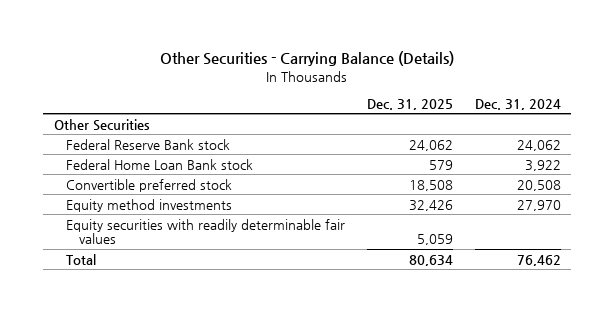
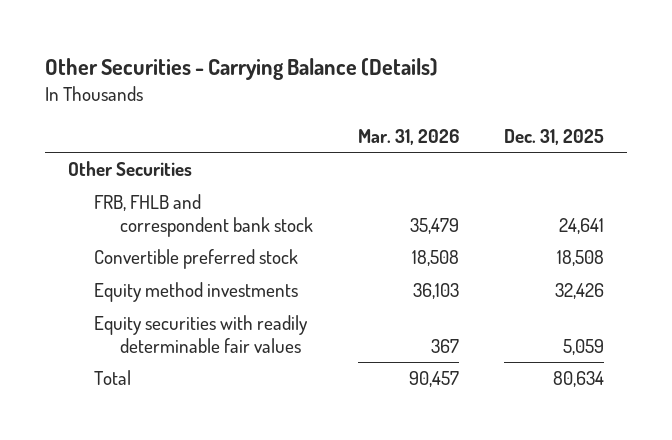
[474,99,561,111] Dec. 31, 2024 -> none
none -> [357,129,459,146] Mar. 31, 2026
[66,138,231,150] Federal Reserve Bank stock -> none
[66,158,254,170] Federal Home Loan Bank stock -> none
none -> [93,194,313,238] FRB, FHLB and correspondent bank stock

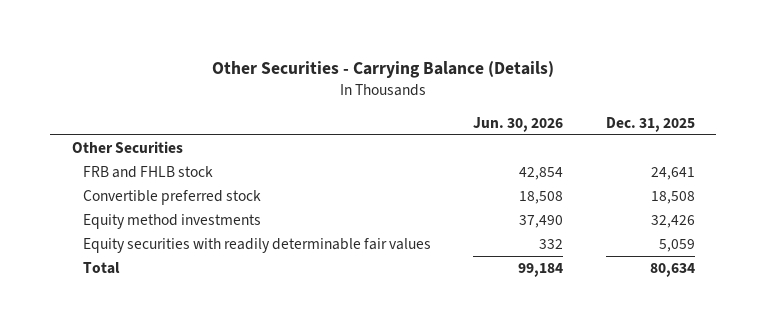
[357,129,459,146] Mar. 31, 2026 -> none
none -> [473,116,564,132] Jun. 30, 2026
[93,194,313,238] FRB, FHLB and correspondent bank stock -> [83,166,214,179] FRB and FHLB stock

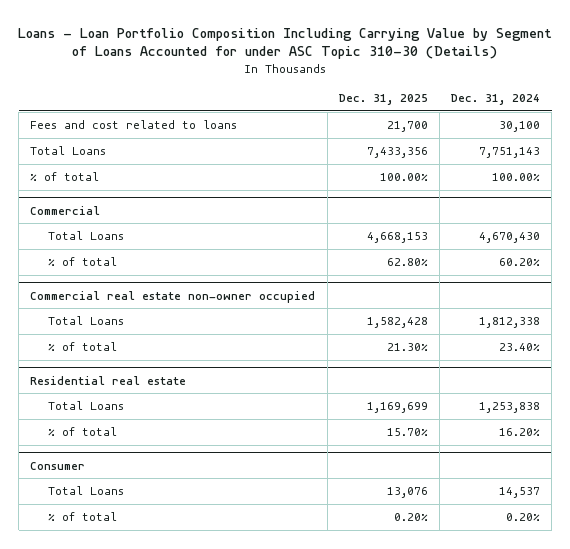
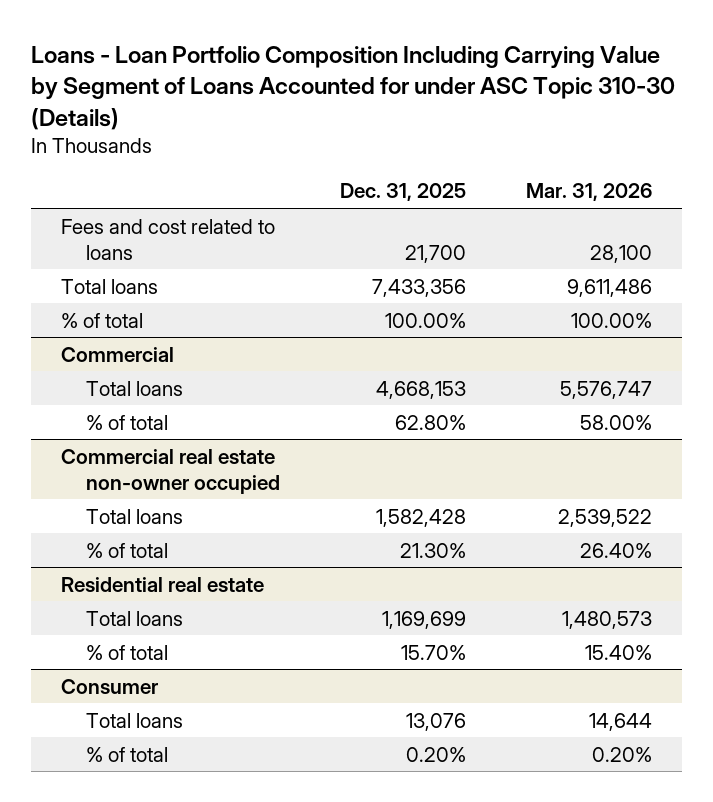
[451,94,541,106] Dec. 31, 2024 -> none
none -> [526,183,653,202] Mar. 31, 2026
[30,145,107,155] Total Loans -> [60,278,158,294] Total loans
[48,230,125,240] Total Loans -> [86,380,184,396] Total loans
[48,315,125,325] Total Loans -> [86,508,184,524] Total loans
[48,400,125,410] Total Loans -> [86,610,184,626] Total loans
[48,485,125,495] Total Loans -> [86,712,184,728] Total loans

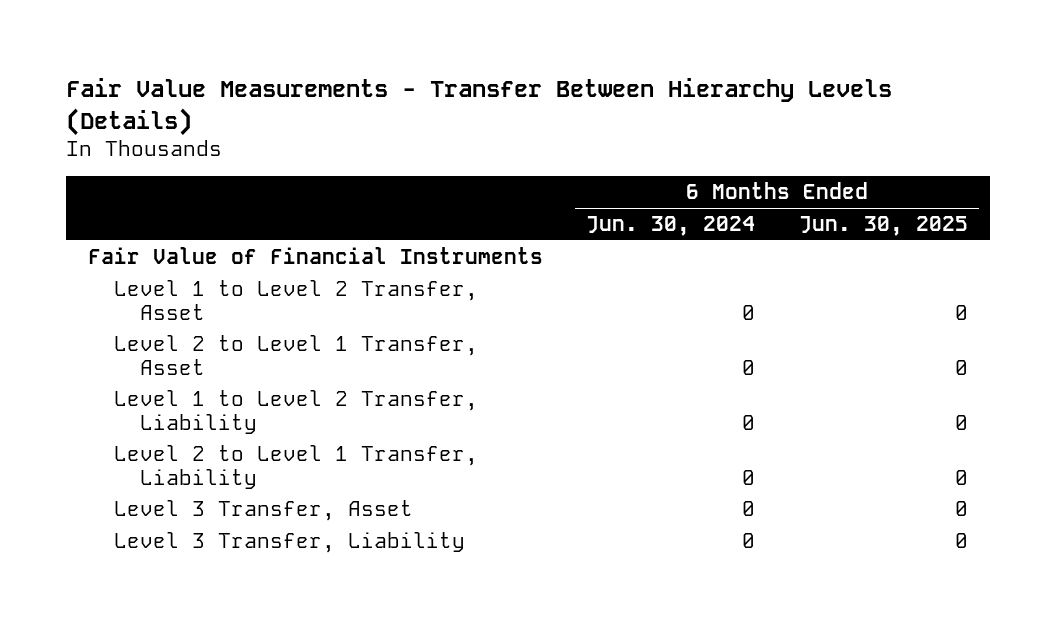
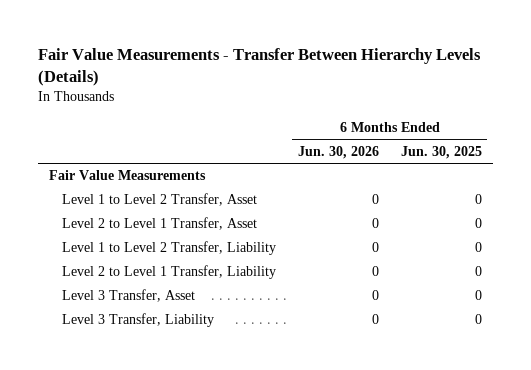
[586,215,756,236] Jun. 30, 2024 -> none
none -> [297,145,379,159] Jun. 30, 2026
[87,246,543,264] Fair Value of Financial Instruments -> [49,170,207,181] Fair Value Measurements

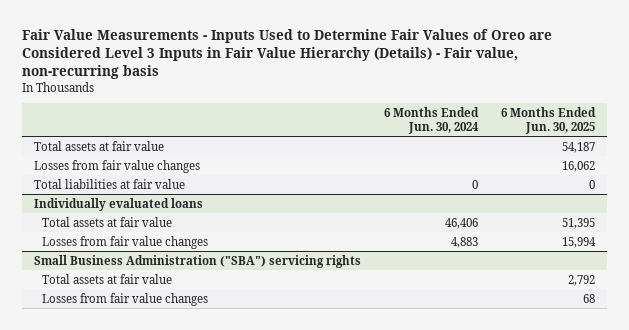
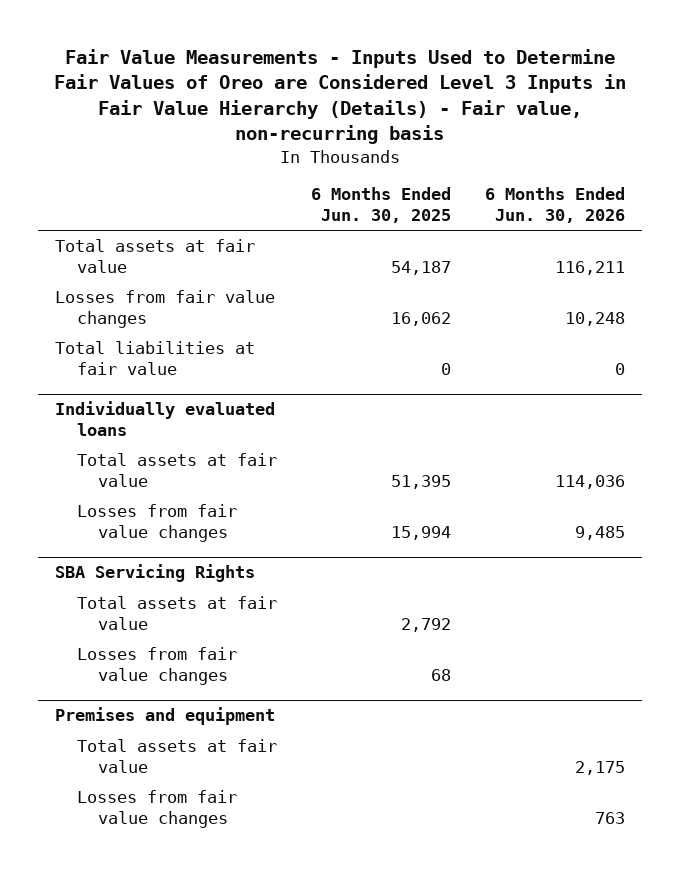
[384,106,480,134] 6 Months Ended Jun. 30, 2024 -> none
none -> [485,187,626,223] 6 Months Ended Jun. 30, 2026
[33,254,361,268] Small Business Administration ("SBA") servicing rights -> [55,564,256,583] SBA Servicing Rights
none -> [55,707,276,726] Premises and equipment
none -> [76,739,277,773] Total assets at fair value
none -> [76,790,237,828] Losses from fair value changes

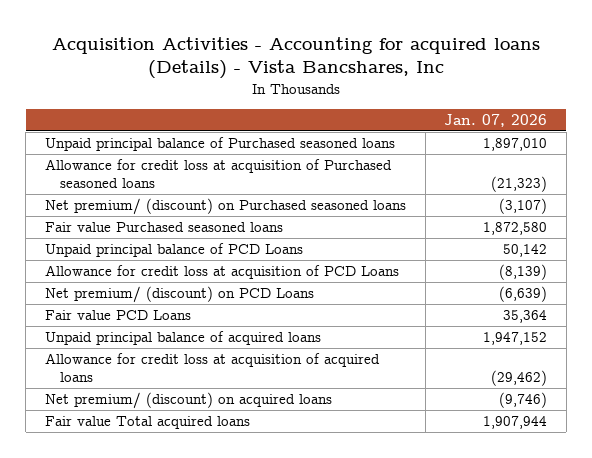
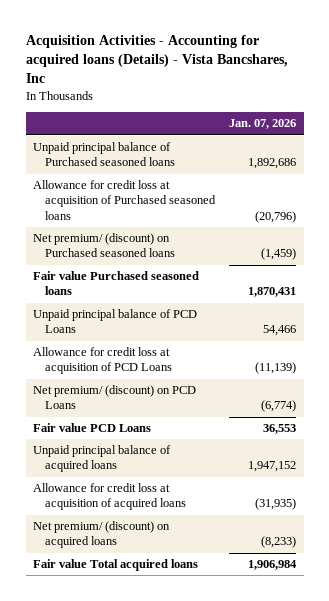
[483,138,548,152] 1,897,010 -> [248,158,297,170] 1,892,686
[491,176,548,193] (21,323) -> [255,210,297,223] (20,796)
[499,198,548,215] (3,107) -> [261,248,297,261] (1,459)
[483,222,548,236] 1,872,580 -> [248,287,297,298] 1,870,431
[503,244,548,258] 50,142 -> [263,325,297,337] 54,466
[499,264,548,281] (8,139) -> [255,362,297,375] (11,139)
[499,286,548,303] (6,639) -> [261,400,297,413] (6,774)
[503,310,548,324] 35,364 -> [263,424,297,435] 36,553
[491,370,548,387] (29,462) -> [255,498,297,511] (31,935)
[499,392,548,409] (9,746) -> [261,536,297,549] (8,233)
[483,416,548,430] 1,907,944 -> [248,560,298,571] 1,906,984

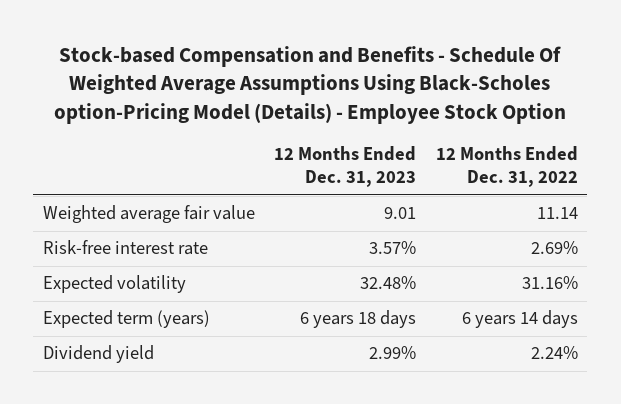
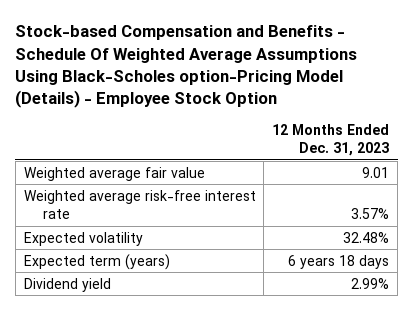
[435,146,578,188] 12 Months Ended Dec. 31, 2022 -> none
[43,240,209,256] Risk-free interest rate -> [23,189,256,220] Weighted average risk-free interest rate

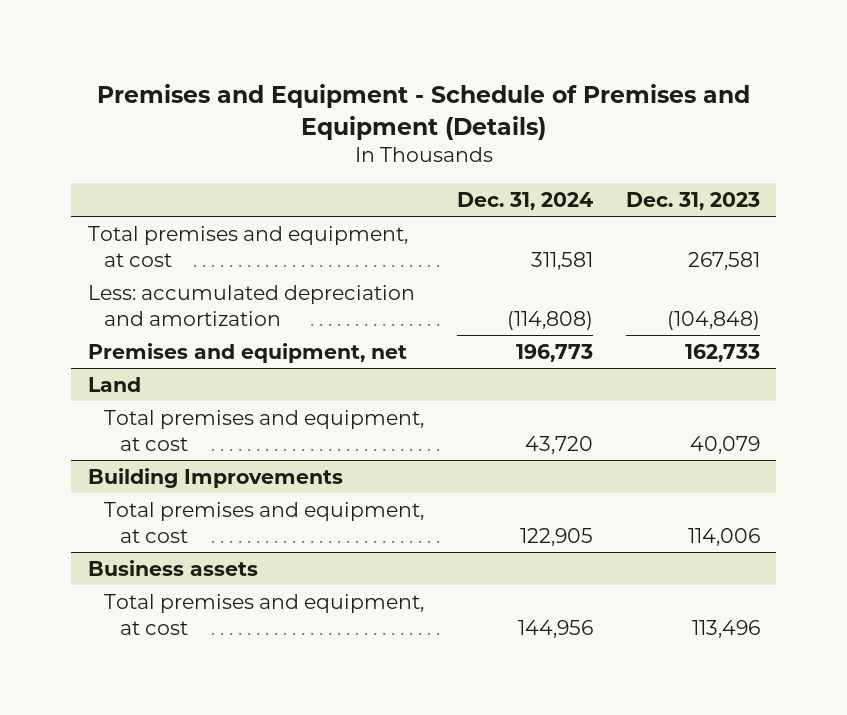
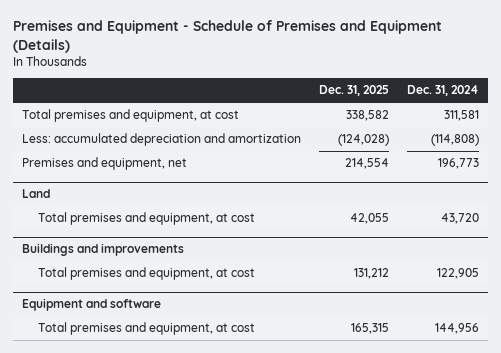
[625,191,760,210] Dec. 31, 2023 -> none
none -> [318,85,389,97] Dec. 31, 2025
[87,467,343,488] Building Improvements -> [21,243,184,257] Buildings and improvements
[87,559,258,576] Business assets -> [21,298,161,312] Equipment and software

